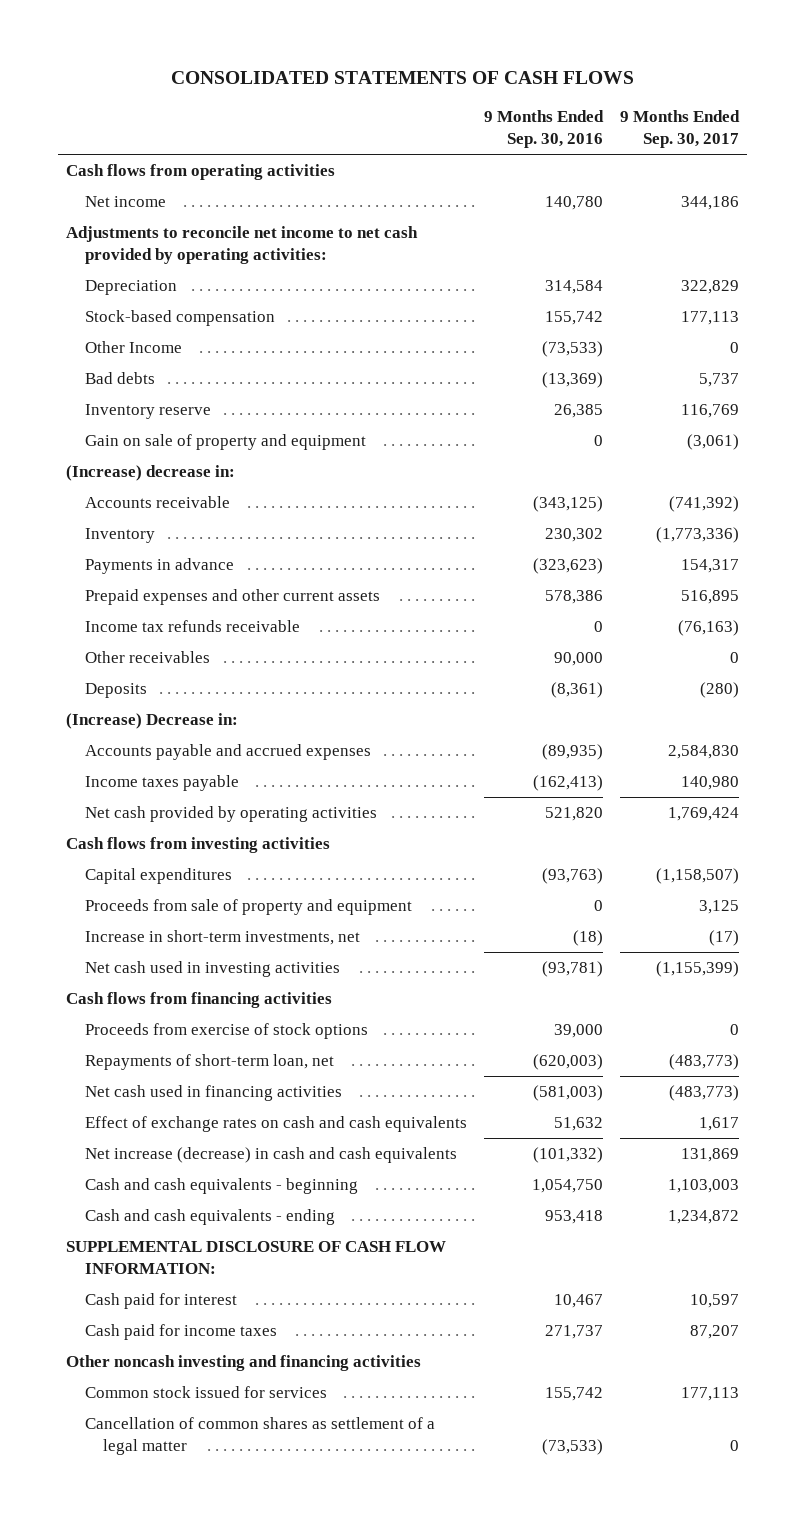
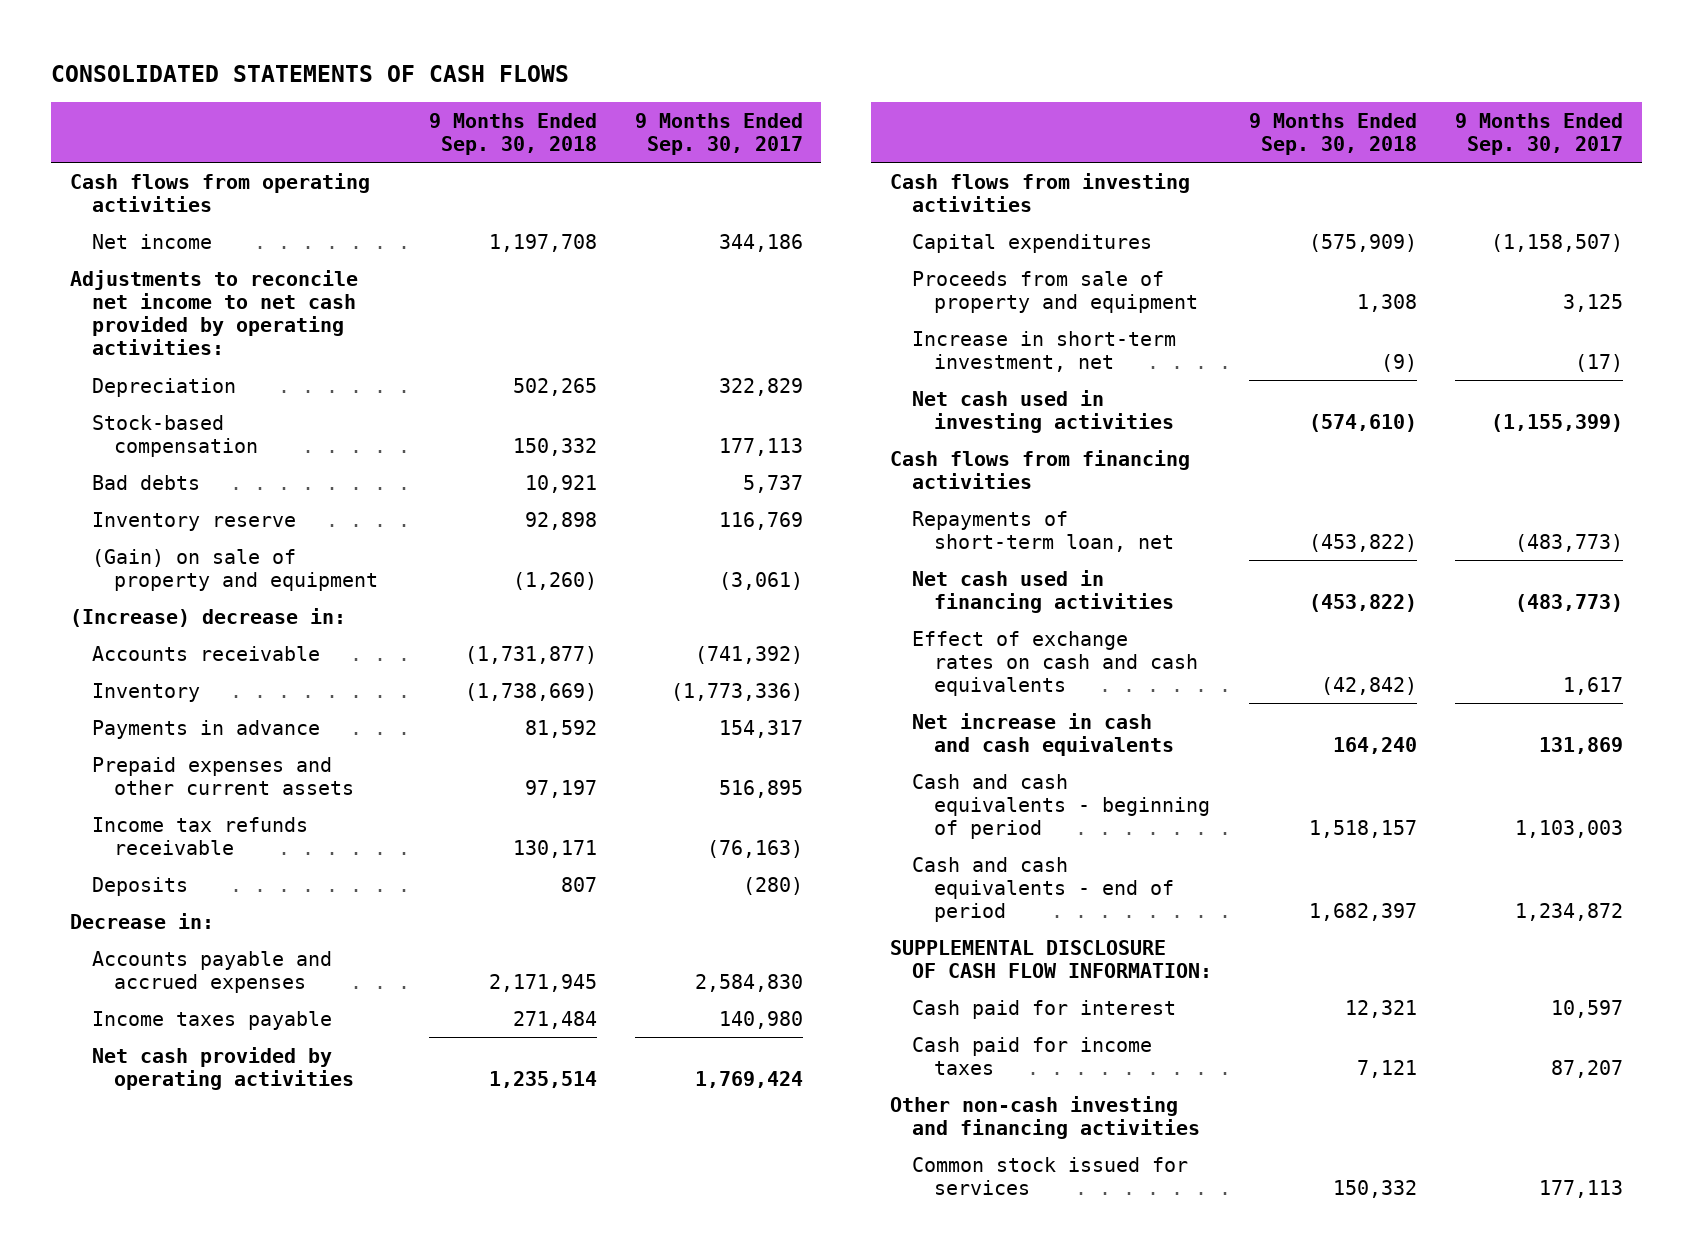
[483,110,604,149] 9 Months Ended Sep. 30, 2016 -> none
none -> [429,112,598,155] 9 Months Ended Sep. 30, 2018
[84,341,182,354] Other Income -> none
[84,434,366,451] Gain on sale of property and equipment -> [91,548,378,592] (Gain) on sale of property and equipment
[84,651,210,664] Other receivables -> none
[66,713,239,730] (Increase) Decrease in: -> [69,912,214,929] Decrease in:
[84,930,360,946] Increase in short-term investments, net -> [911,330,1176,373] Increase in short-term investment, net
[84,1023,368,1040] Proceeds from exercise of stock options -> none
[84,1147,457,1164] Net increase (decrease) in cash and cash equivalents -> [911,712,1174,757] Net increase in cash and cash equivalents
[84,1178,358,1195] Cash and cash equivalents - beginning -> [911,773,1210,840] Cash and cash equivalents - beginning of period
[84,1209,335,1226] Cash and cash equivalents - ending -> [911,856,1174,923] Cash and cash equivalents - end of period
[66,1355,422,1372] Other noncash investing and financing activities -> [889,1095,1200,1140] Other non-cash investing and financing activities
[84,1417,435,1456] Cancellation of common shares as settlement of a legal matter -> none

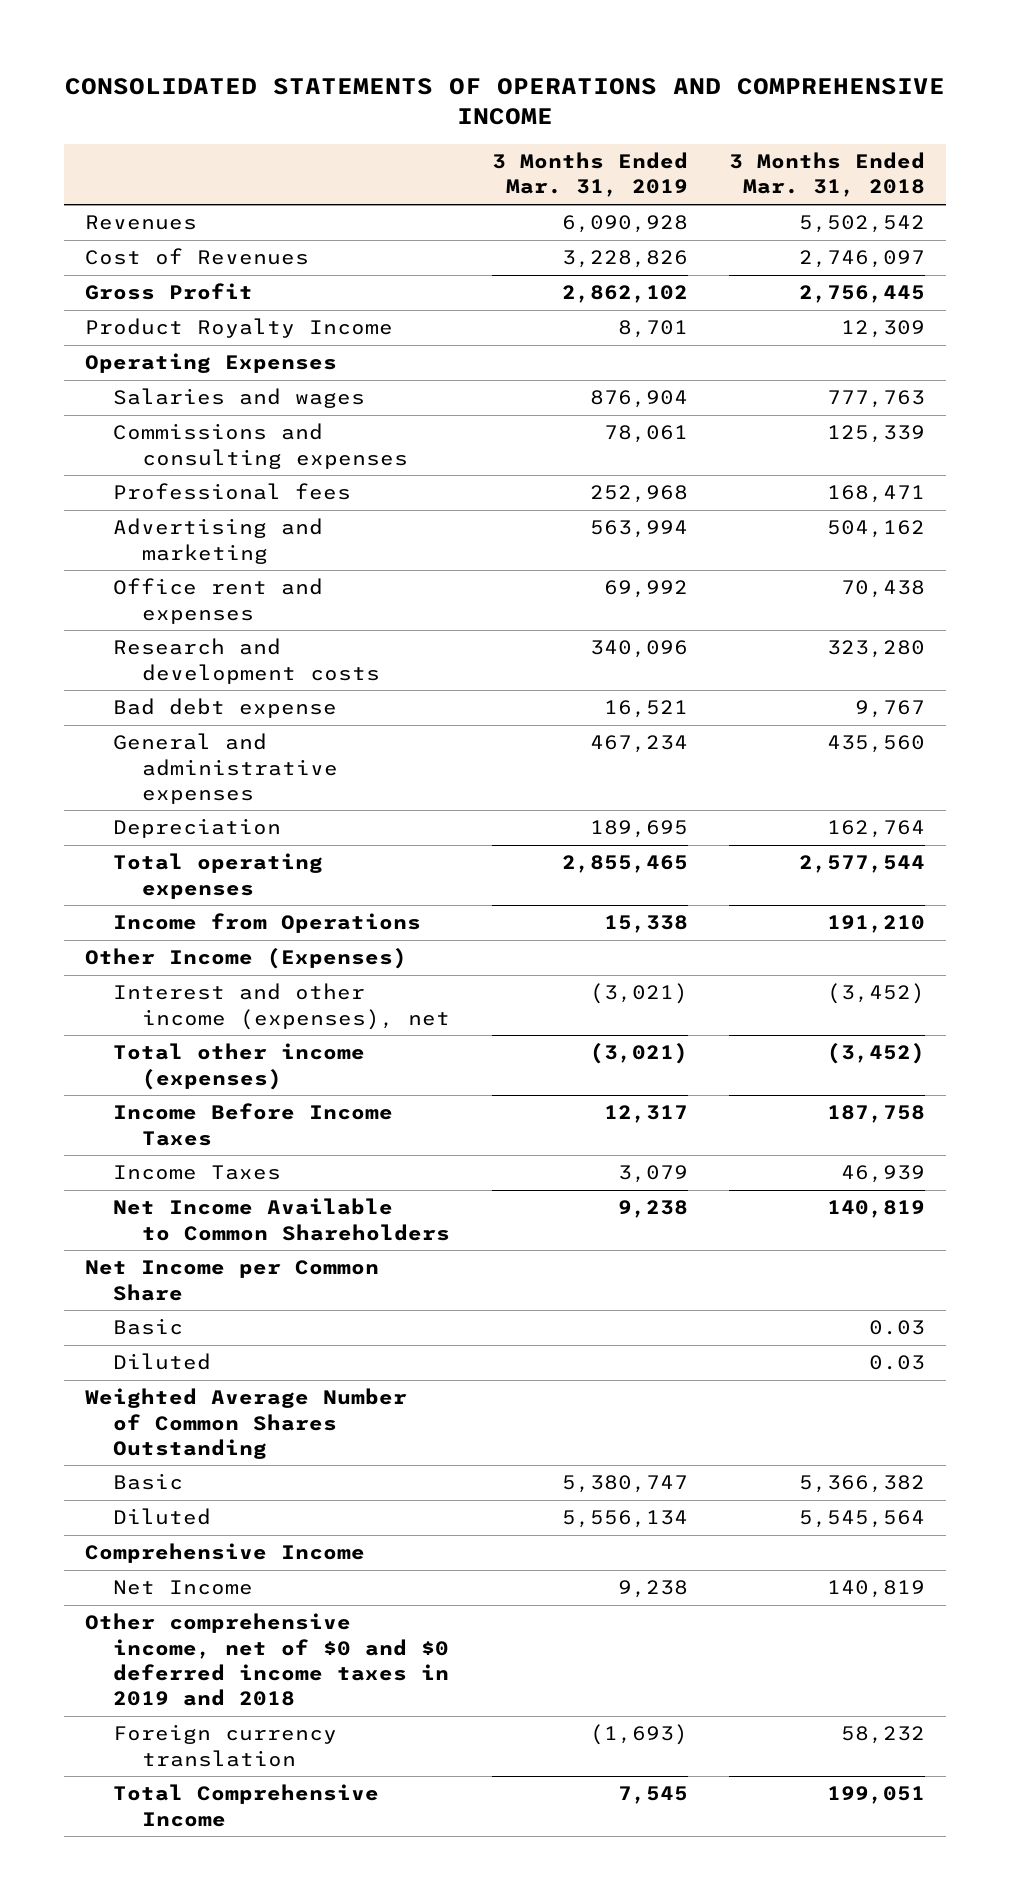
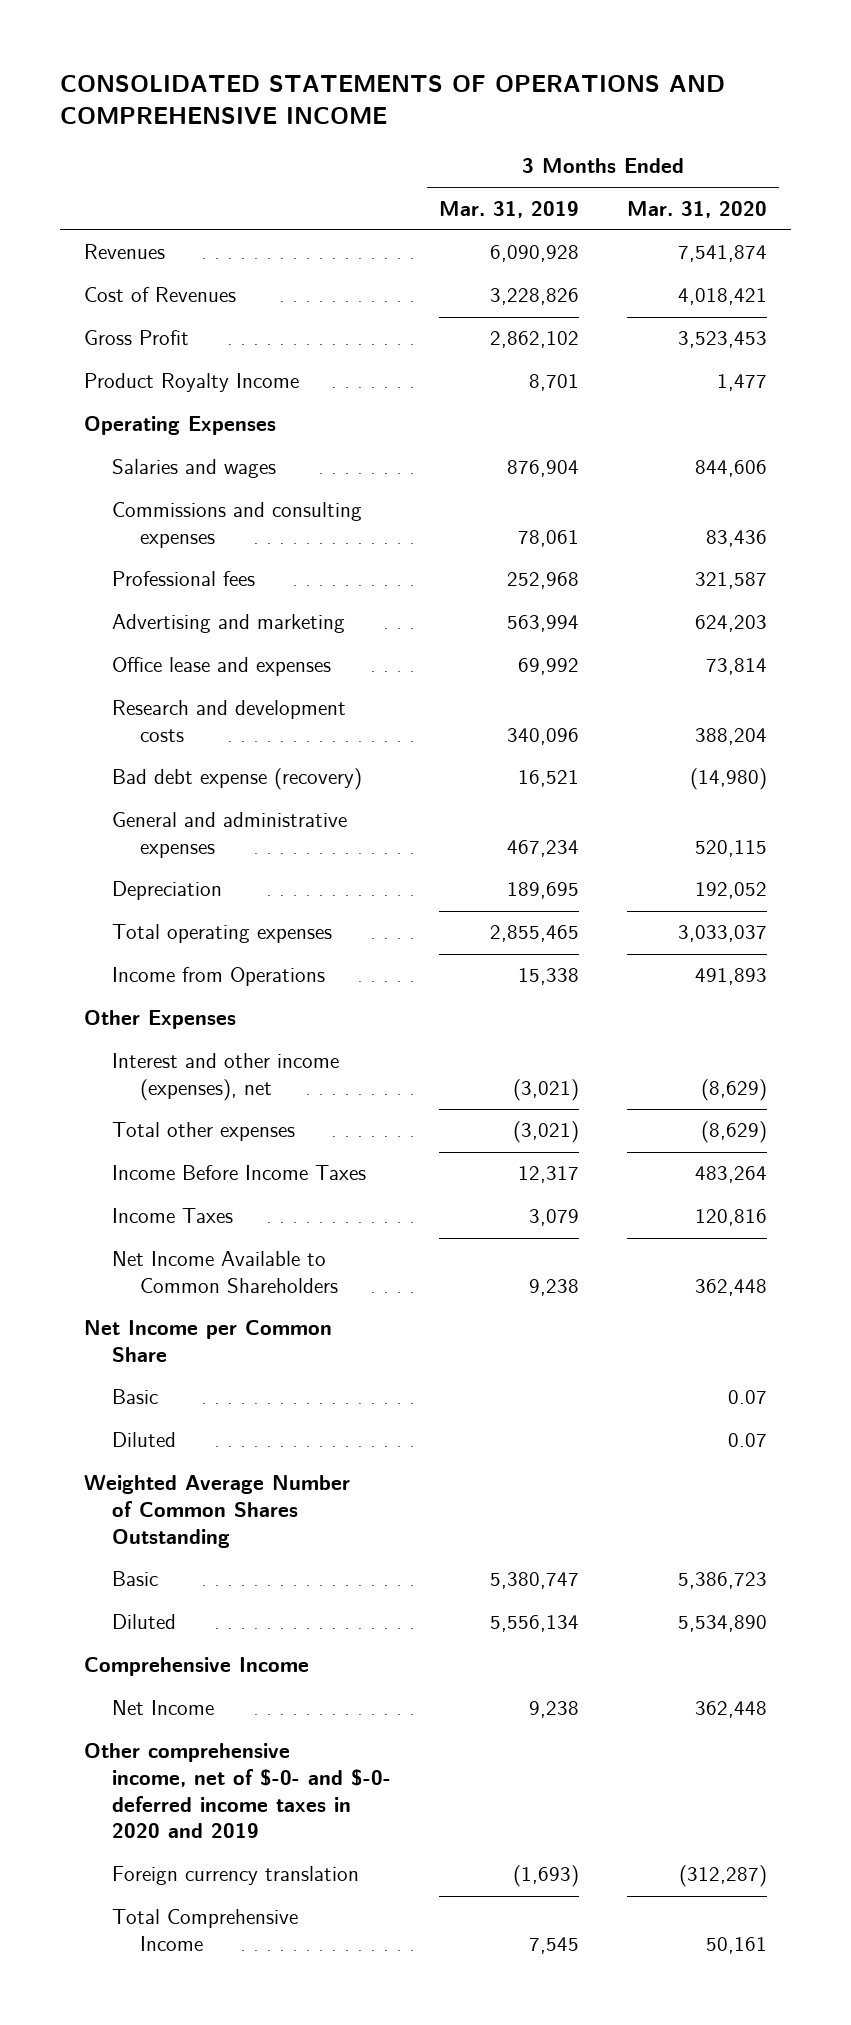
[729,152,926,198] 3 Months Ended Mar. 31, 2018 -> none
none -> [626,200,767,218] Mar. 31, 2020
[113,578,324,624] Office rent and expenses -> [112,657,332,677] Office lease and expenses
[113,698,338,719] Bad debt expense -> [112,768,363,791] Bad debt expense (recovery)
[84,948,407,970] Other Income (Expenses) -> [84,1010,237,1030] Other Expenses
[113,1043,366,1090] Total other income (expenses) -> [112,1122,296,1142] Total other expenses
[84,1613,450,1706] Other comprehensive income, net of $0 and $0 deferred income taxes in 2019 and 2018 -> [84,1743,392,1839] Other comprehensive income, net of $-0- and $-0- deferred income taxes in 2020 and 2019

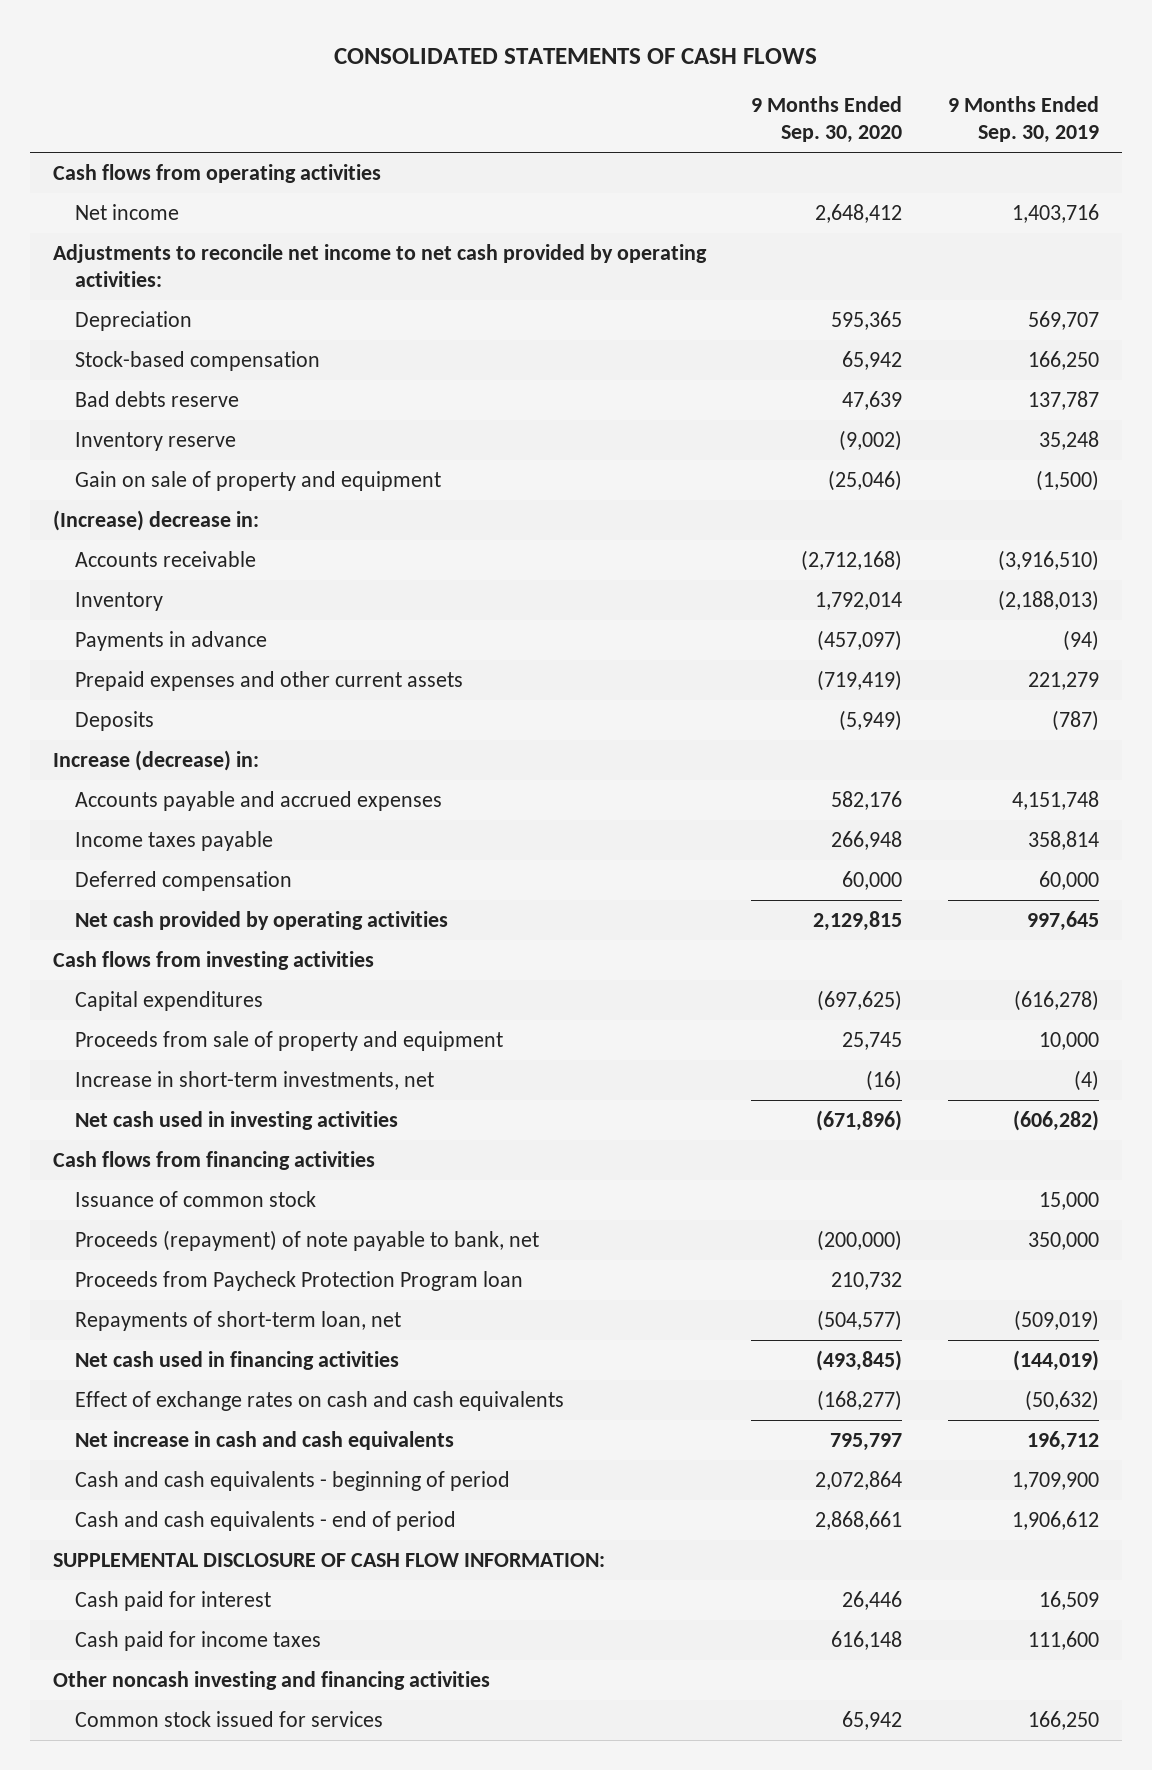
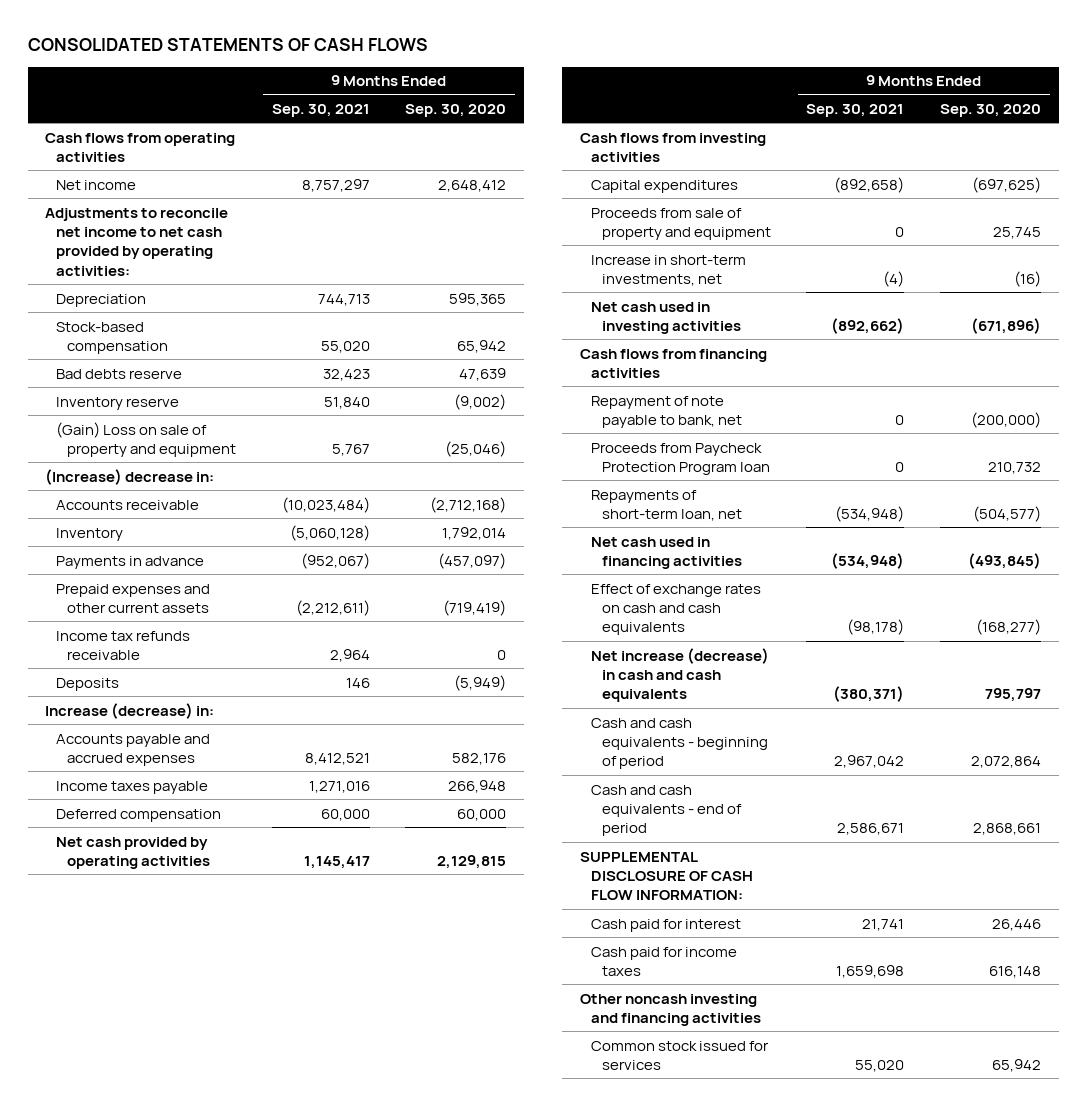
[947,96,1099,144] 9 Months Ended Sep. 30, 2019 -> none
none -> [271,104,370,118] Sep. 30, 2021
[74,471,441,492] Gain on sale of property and equipment -> [56,421,237,457] (Gain) Loss on sale of property and equipment
none -> [56,630,191,660] Income tax refunds receivable
[74,1191,316,1208] Issuance of common stock -> none
[74,1230,539,1252] Proceeds (repayment) of note payable to bank, net -> [590,395,742,428] Repayment of note payable to bank, net
[74,1431,454,1451] Net increase in cash and cash equivalents -> [590,647,769,703] Net increase (decrease) in cash and cash equivalents

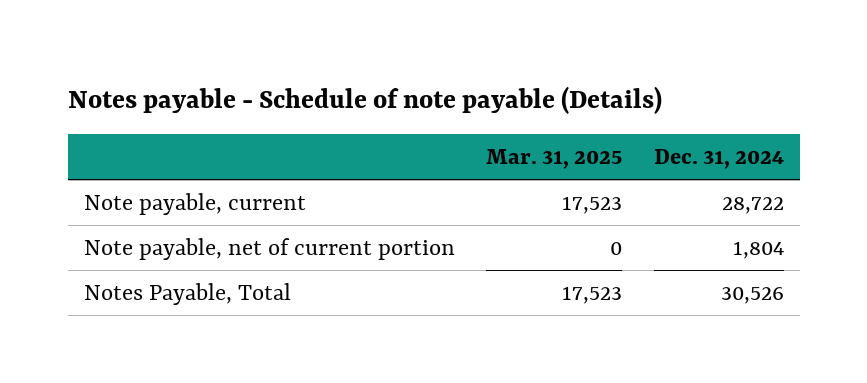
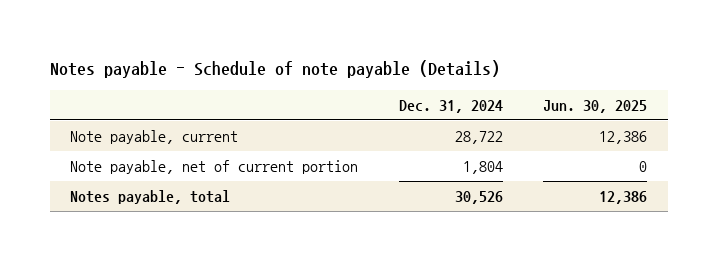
[486,149,623,170] Mar. 31, 2025 -> none
none -> [543,99,648,113] Jun. 30, 2025
[83,283,291,306] Notes Payable, Total -> [70,190,231,205] Notes payable, total

